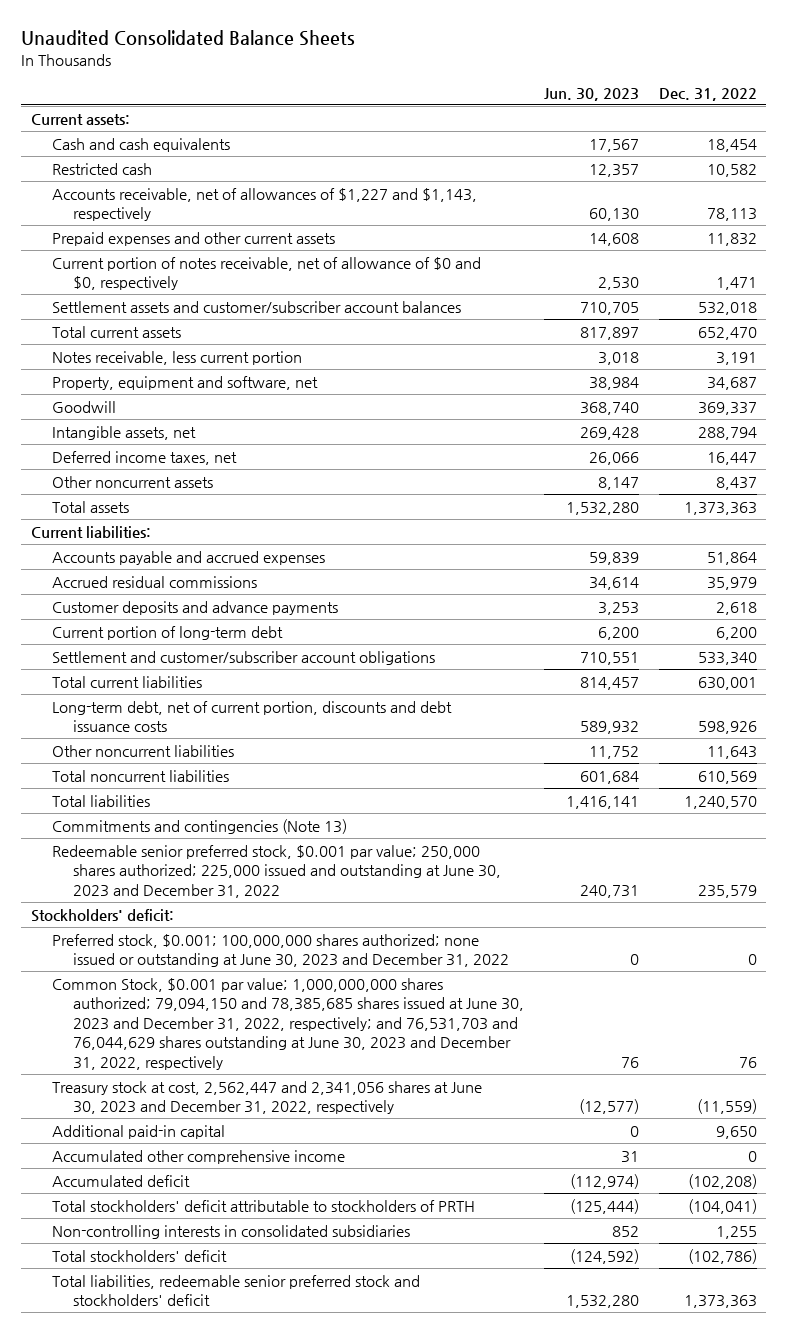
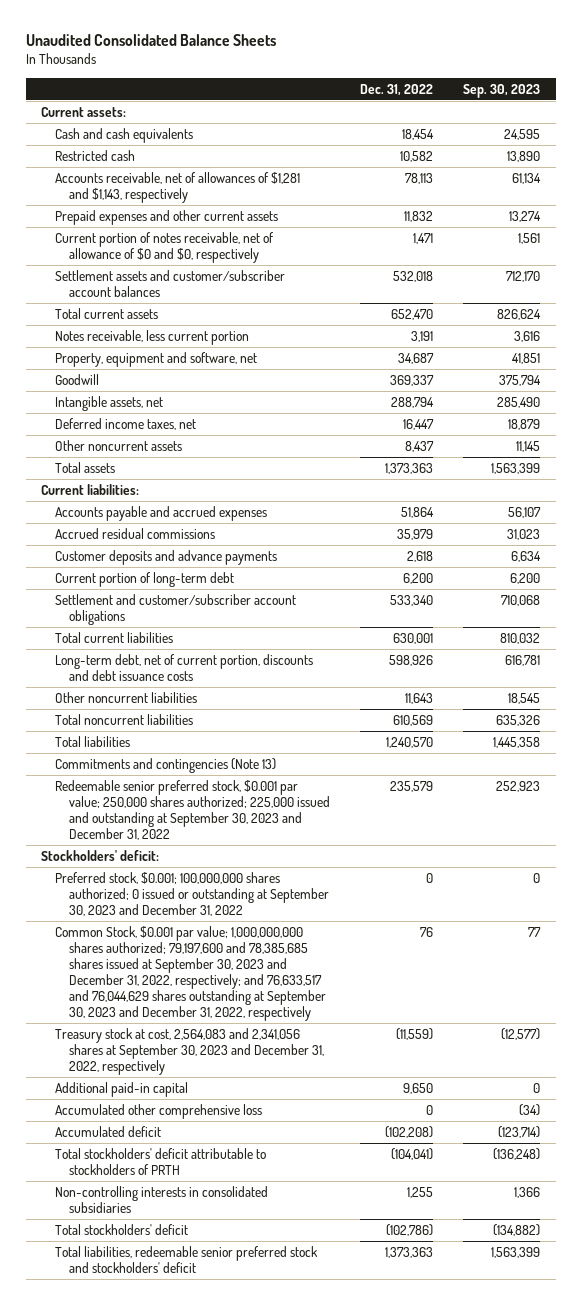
[544,87,640,101] Jun. 30, 2023 -> none
none -> [463,83,541,98] Sep. 30, 2023
[52,187,478,222] Accounts receivable, net of allowances of $1,227 and $1,143, respectively -> [54,171,300,203] Accounts receivable, net of allowances of $1,281 and $1,143, respectively
[52,844,502,898] Redeemable senior preferred stock, $0.001 par value; 250,000 shares authorized; 225,000 issued and outstanding at June 30, 2023 and December 31, 2022 -> [54,779,330,840] Redeemable senior preferred stock, $0.001 par value; 250,000 shares authorized; 225,000 issued and outstanding at September 30, 2023 and December 31, 2022
[52,933,510,968] Preferred stock, $0.001; 100,000,000 shares authorized; none issued or outstanding at June 30, 2023 and December 31, 2022 -> [54,871,329,916] Preferred stock, $0.001; 100,000,000 shares authorized; 0 issued or outstanding at September 30, 2023 and December 31, 2022
[52,977,525,1071] Common Stock, $0.001 par value; 1,000,000,000 shares authorized; 79,094,150 and 78,385,685 shares issued at June 30, 2023 and December 31, 2022, respectively; and 76,531,703 and 76,044,629 shares outstanding at June 30, 2023 and December 31, 2022, respectively -> [54,925,326,1022] Common Stock, $0.001 par value; 1,000,000,000 shares authorized; 79,197,600 and 78,385,685 shares issued at September 30, 2023 and December 31, 2022, respectively; and 76,633,517 and 76,044,629 shares outstanding at September 30, 2023 and December 31, 2022, respectively
[52,1080,483,1115] Treasury stock at cost, 2,562,447 and 2,341,056 shares at June 30, 2023 and December 31, 2022, respectively -> [54,1027,324,1075] Treasury stock at cost, 2,564,083 and 2,341,056 shares at September 30, 2023 and December 31, 2022, respectively
[52,1149,346,1164] Accumulated other comprehensive income -> [54,1103,262,1119] Accumulated other comprehensive loss

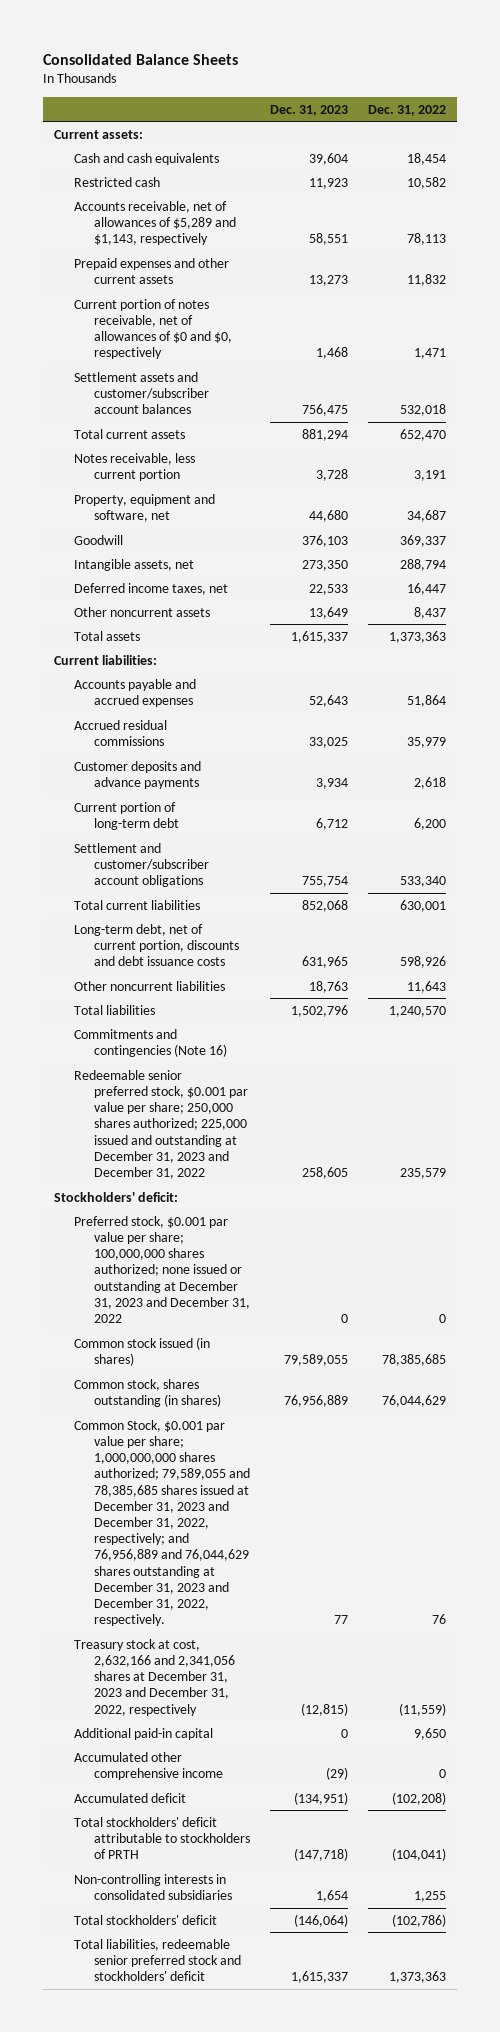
[25,34,276,47] Unaudited Consolidated Balance Sheets -> [43,53,239,65] Consolidated Balance Sheets
[463,83,541,98] Sep. 30, 2023 -> none
none -> [270,104,349,116] Dec. 31, 2023
[54,171,300,203] Accounts receivable, net of allowances of $1,281 and $1,143, respectively -> [73,200,236,246] Accounts receivable, net of allowances of $5,289 and $1,143, respectively
[54,231,274,263] Current portion of notes receivable, net of allowance of $0 and $0, respectively -> [73,298,232,360] Current portion of notes receivable, net of allowances of $0 and $0, respectively
[54,713,193,725] Total noncurrent liabilities -> none
[54,757,276,773] Commitments and contingencies (Note 13) -> [73,1028,227,1057] Commitments and contingencies (Note 16)
[54,779,330,840] Redeemable senior preferred stock, $0.001 par value; 250,000 shares authorized; 225,000 issued and outstanding at September 30, 2023 and December 31, 2022 -> [73,1069,248,1180] Redeemable senior preferred stock, $0.001 par value per share; 250,000 shares authorized; 225,000 issued and outstanding at December 31, 2023 and December 31, 2022
[54,871,329,916] Preferred stock, $0.001; 100,000,000 shares authorized; 0 issued or outstanding at September 30, 2023 and December 31, 2022 -> [73,1215,250,1324] Preferred stock, $0.001 par value per share; 100,000,000 shares authorized; none issued or outstanding at December 31, 2023 and December 31, 2022
none -> [73,1336,210,1366] Common stock issued (in shares)
none -> [73,1378,221,1407] Common stock, shares outstanding (in shares)
[54,925,326,1022] Common Stock, $0.001 par value; 1,000,000,000 shares authorized; 79,197,600 and 78,385,685 shares issued at September 30, 2023 and December 31, 2022, respectively; and 76,633,517 and 76,044,629 shares outstanding at September 30, 2023 and December 31, 2022, respectively -> [73,1419,250,1627] Common Stock, $0.001 par value per share; 1,000,000,000 shares authorized; 79,589,055 and 78,385,685 shares issued at December 31, 2023 and December 31, 2022, respectively; and 76,956,889 and 76,044,629 shares outstanding at December 31, 2023 and December 31, 2022, respectively.
[54,1027,324,1075] Treasury stock at cost, 2,564,083 and 2,341,056 shares at September 30, 2023 and December 31, 2022, respectively -> [73,1638,235,1716] Treasury stock at cost, 2,632,166 and 2,341,056 shares at December 31, 2023 and December 31, 2022, respectively
[54,1103,262,1119] Accumulated other comprehensive loss -> [73,1751,223,1780] Accumulated other comprehensive income

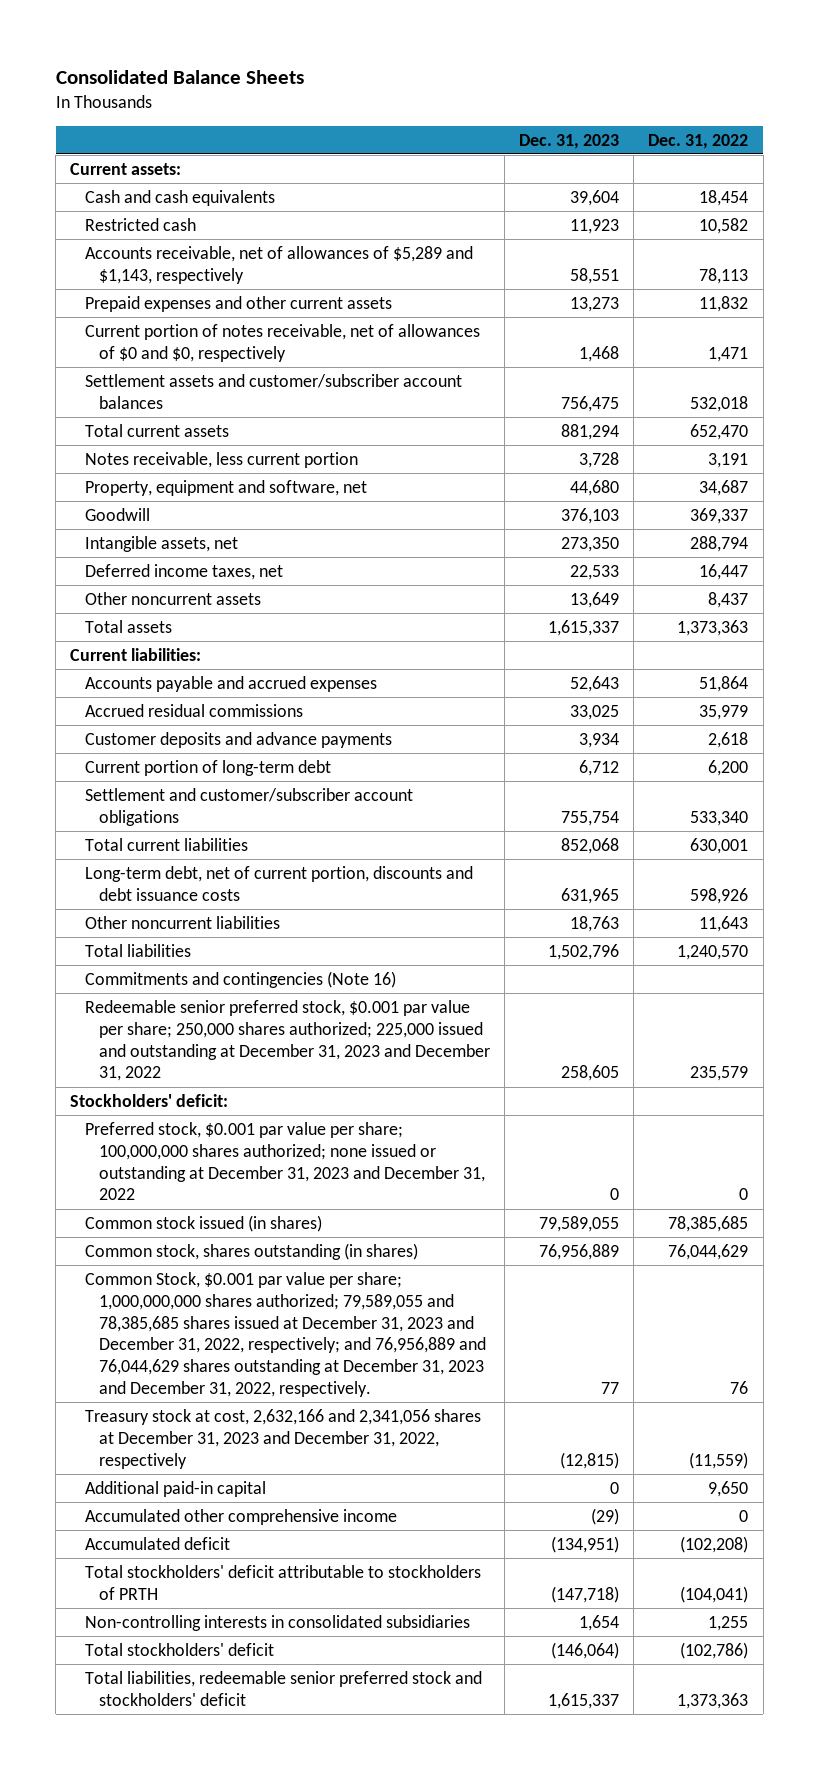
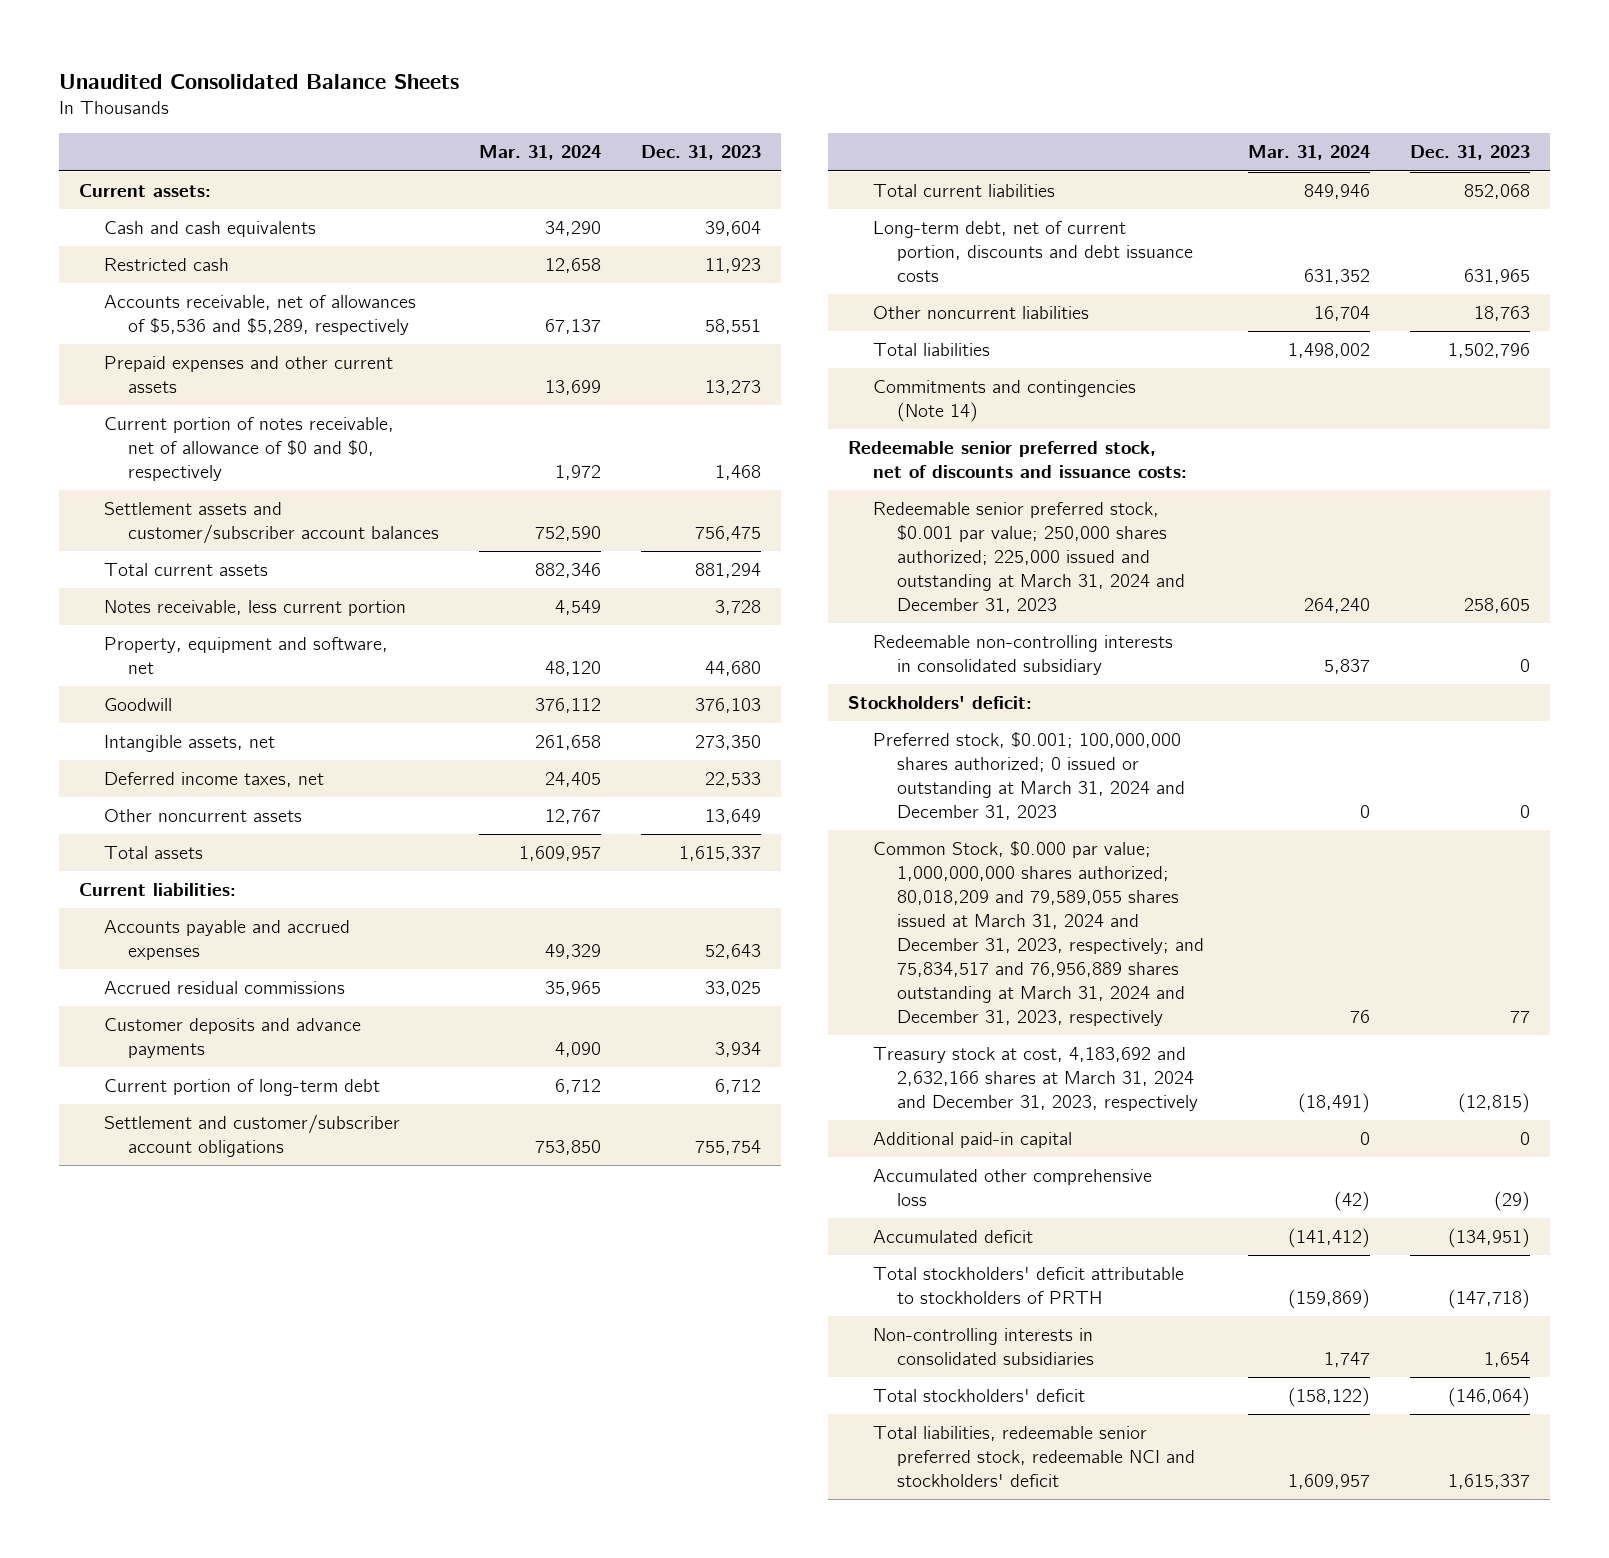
[55,69,304,84] Consolidated Balance Sheets -> [59,73,460,89] Unaudited Consolidated Balance Sheets
[648,133,749,149] Dec. 31, 2022 -> none
none -> [479,145,602,161] Mar. 31, 2024
[84,245,473,284] Accounts receivable, net of allowances of $5,289 and $1,143, respectively -> [103,295,416,336] Accounts receivable, net of allowances of $5,536 and $5,289, respectively
[84,323,480,362] Current portion of notes receivable, net of allowances of $0 and $0, respectively -> [103,417,394,482] Current portion of notes receivable, net of allowance of $0 and $0, respectively
[84,970,396,988] Commitments and contingencies (Note 16) -> [872,380,1136,423] Commitments and contingencies (Note 14)
none -> [848,441,1187,479] Redeemable senior preferred stock, net of discounts and issuance costs:
[84,999,491,1082] Redeemable senior preferred stock, $0.001 par value per share; 250,000 shares authorized; 225,000 issued and outstanding at December 31, 2023 and December 31, 2022 -> [872,502,1186,614] Redeemable senior preferred stock, $0.001 par value; 250,000 shares authorized; 225,000 issued and outstanding at March 31, 2024 and December 31, 2023
none -> [872,635,1173,676] Redeemable non-controlling interests in consolidated subsidiary
[84,1214,322,1232] Common stock issued (in shares) -> none
[84,1242,418,1260] Common stock, shares outstanding (in shares) -> none
[84,1121,486,1201] Preferred stock, $0.001 par value per share; 100,000,000 shares authorized; none issued or outstanding at December 31, 2023 and December 31, 2022 -> [872,732,1186,821] Preferred stock, $0.001; 100,000,000 shares authorized; 0 issued or outstanding at March 31, 2024 and December 31, 2023
[84,1271,487,1398] Common Stock, $0.001 par value per share; 1,000,000,000 shares authorized; 79,589,055 and 78,385,685 shares issued at December 31, 2023 and December 31, 2022, respectively; and 76,956,889 and 76,044,629 shares outstanding at December 31, 2023 and December 31, 2022, respectively. -> [872,841,1205,1026] Common Stock, $0.000 par value; 1,000,000,000 shares authorized; 80,018,209 and 79,589,055 shares issued at March 31, 2024 and December 31, 2023, respectively; and 75,834,517 and 76,956,889 shares outstanding at March 31, 2024 and December 31, 2023, respectively
[84,1408,481,1469] Treasury stock at cost, 2,632,166 and 2,341,056 shares at December 31, 2023 and December 31, 2022, respectively -> [872,1047,1199,1112] Treasury stock at cost, 4,183,692 and 2,632,166 shares at March 31, 2024 and December 31, 2023, respectively
[84,1508,397,1525] Accumulated other comprehensive income -> [872,1169,1152,1207] Accumulated other comprehensive loss
[84,1670,482,1706] Total liabilities, redeemable senior preferred stock and stockholders' deficit -> [872,1426,1196,1488] Total liabilities, redeemable senior preferred stock, redeemable NCI and stockholders' deficit

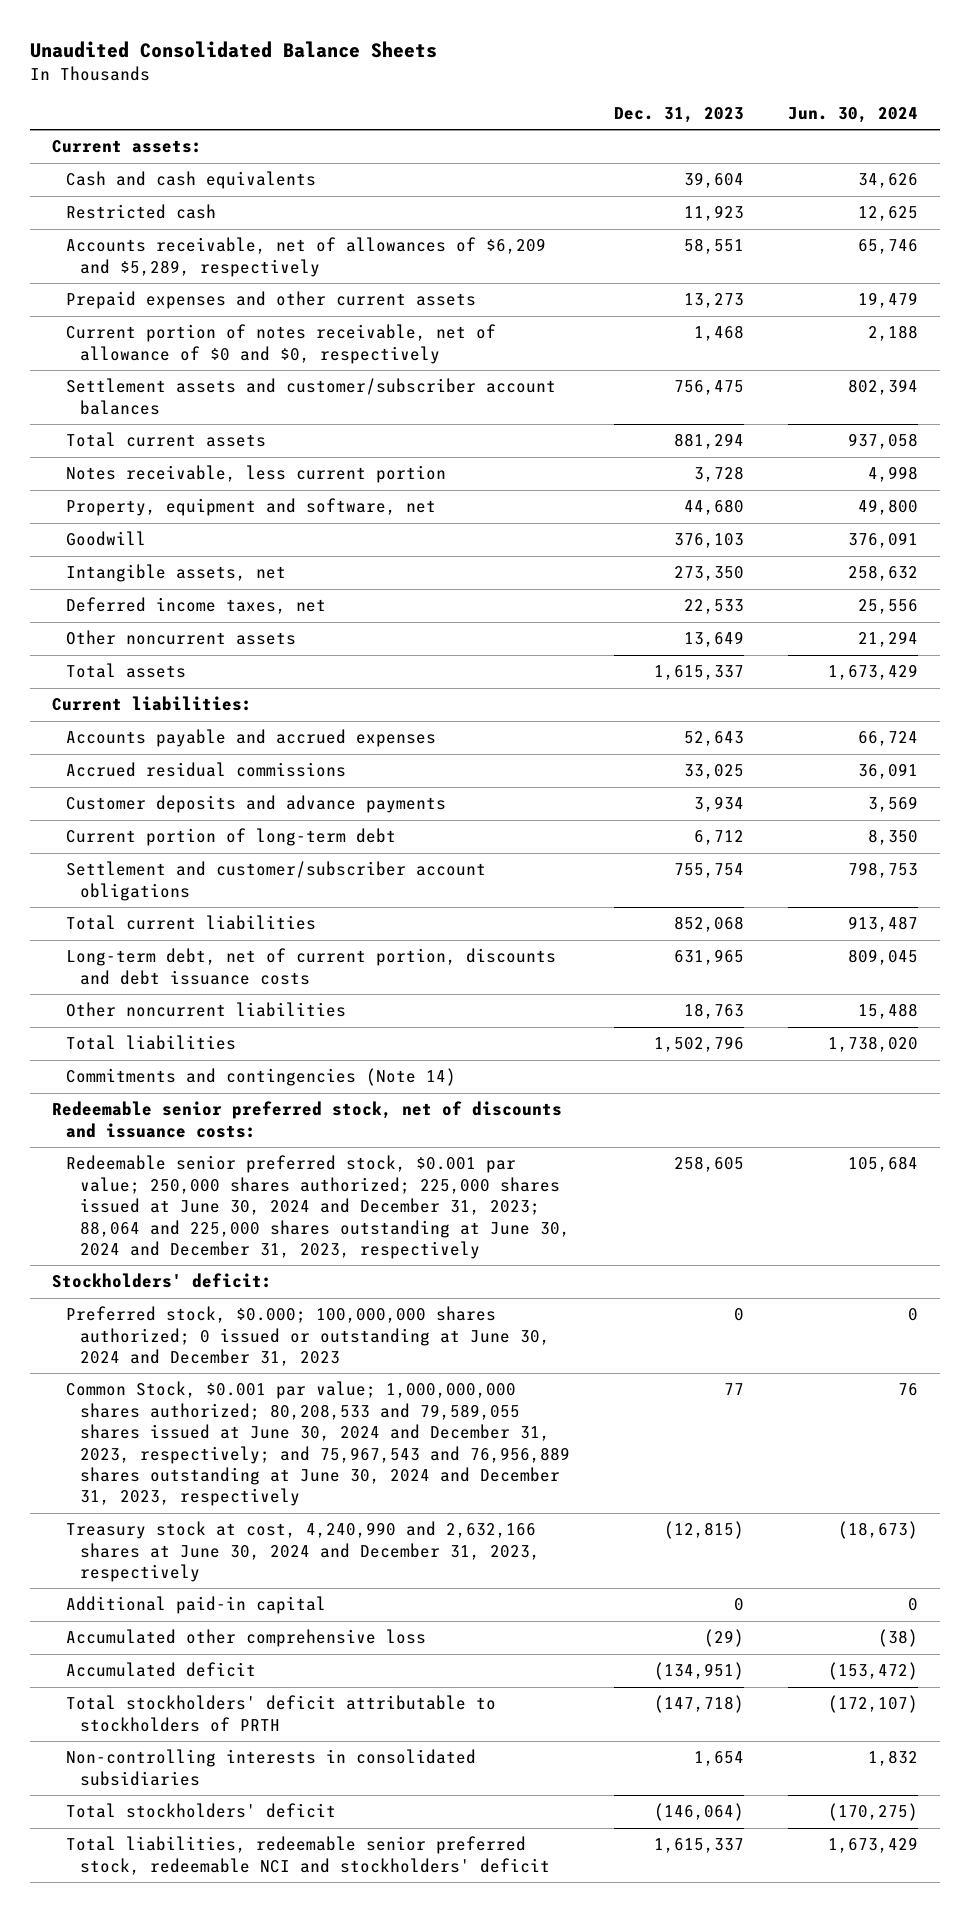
[479,145,602,161] Mar. 31, 2024 -> none
none -> [787,106,918,123] Jun. 30, 2024
[103,295,416,336] Accounts receivable, net of allowances of $5,536 and $5,289, respectively -> [66,237,547,277] Accounts receivable, net of allowances of $6,209 and $5,289, respectively
[872,635,1173,676] Redeemable non-controlling interests in consolidated subsidiary -> none
[872,502,1186,614] Redeemable senior preferred stock, $0.001 par value; 250,000 shares authorized; 225,000 issued and outstanding at March 31, 2024 and December 31, 2023 -> [66,1155,571,1260] Redeemable senior preferred stock, $0.001 par value; 250,000 shares authorized; 225,000 shares issued at June 30, 2024 and December 31, 2023; 88,064 and 225,000 shares outstanding at June 30, 2024 and December 31, 2023, respectively
[872,732,1186,821] Preferred stock, $0.001; 100,000,000 shares authorized; 0 issued or outstanding at March 31, 2024 and December 31, 2023 -> [66,1306,551,1367] Preferred stock, $0.000; 100,000,000 shares authorized; 0 issued or outstanding at June 30, 2024 and December 31, 2023
[872,841,1205,1026] Common Stock, $0.000 par value; 1,000,000,000 shares authorized; 80,018,209 and 79,589,055 shares issued at March 31, 2024 and December 31, 2023, respectively; and 75,834,517 and 76,956,889 shares outstanding at March 31, 2024 and December 31, 2023, respectively -> [66,1381,571,1507] Common Stock, $0.001 par value; 1,000,000,000 shares authorized; 80,208,533 and 79,589,055 shares issued at June 30, 2024 and December 31, 2023, respectively; and 75,967,543 and 76,956,889 shares outstanding at June 30, 2024 and December 31, 2023, respectively
[872,1047,1199,1112] Treasury stock at cost, 4,183,692 and 2,632,166 shares at March 31, 2024 and December 31, 2023, respectively -> [66,1521,541,1583] Treasury stock at cost, 4,240,990 and 2,632,166 shares at June 30, 2024 and December 31, 2023, respectively

